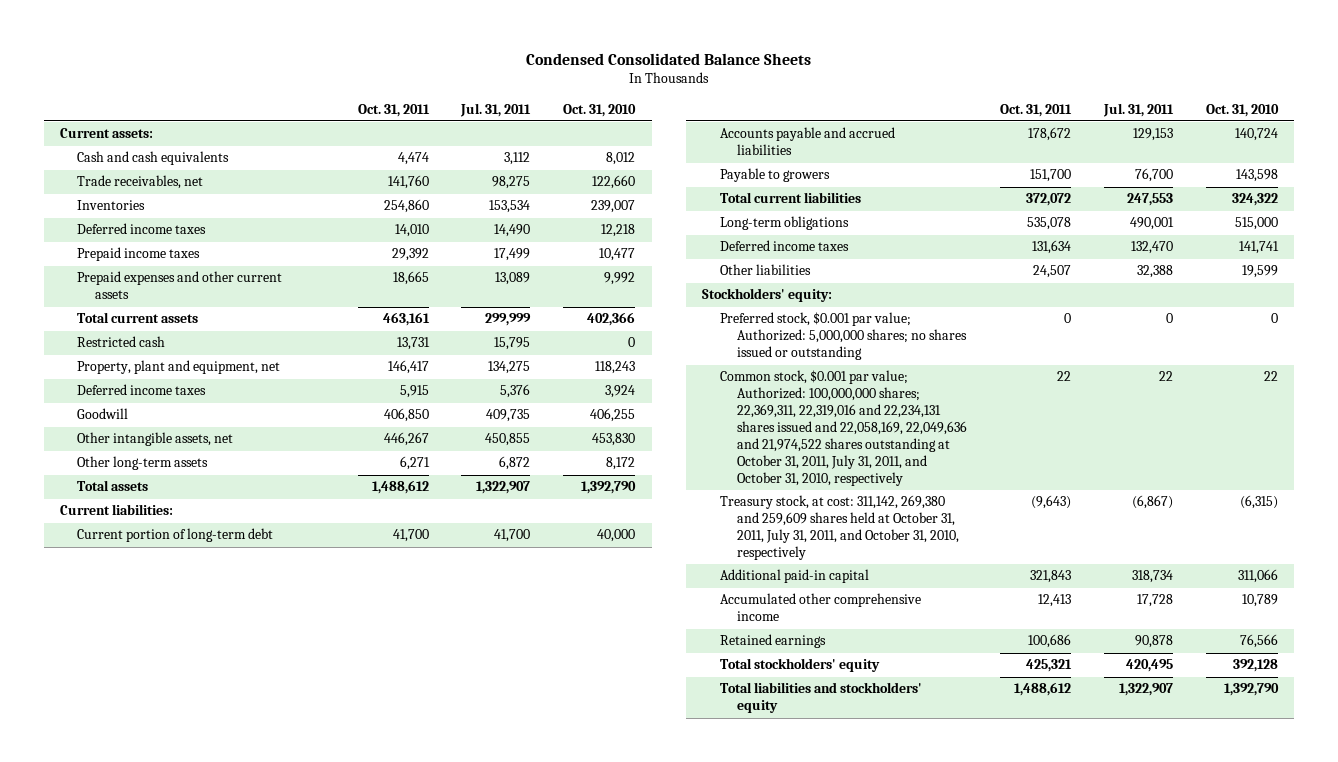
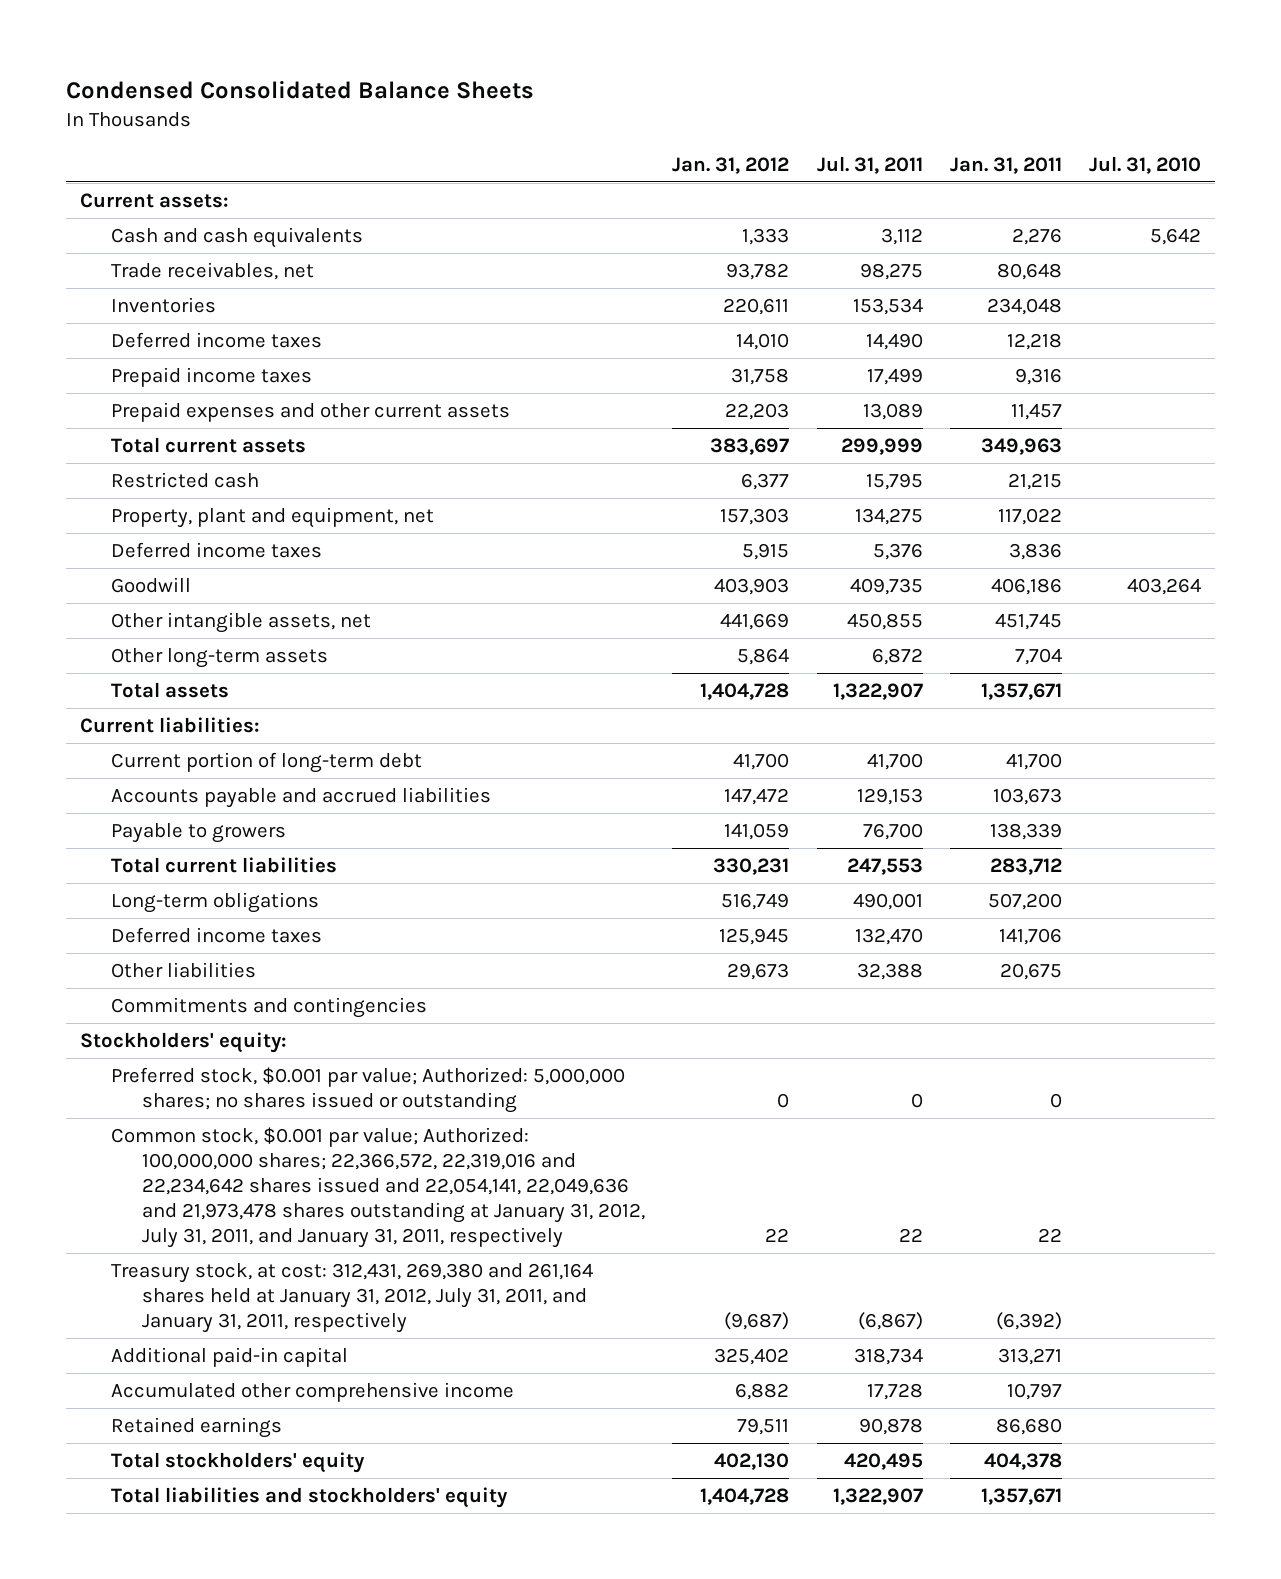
[357,103,430,117] Oct. 31, 2011 -> none
[563,103,637,117] Oct. 31, 2010 -> none
none -> [672,156,790,174] Jan. 31, 2012
none -> [949,156,1062,174] Jan. 31, 2011
none -> [1088,155,1201,174] Jul. 31, 2010
none -> [110,996,427,1018] Commitments and contingencies
[719,370,968,487] Common stock, $0.001 par value; Authorized: 100,000,000 shares; 22,369,311, 22,319,016 and 22,234,131 shares issued and 22,058,169, 22,049,636 and 21,974,522 shares outstanding at October 31, 2011, July 31, 2011, and October 31, 2010, respectively -> [110,1126,646,1249] Common stock, $0.001 par value; Authorized: 100,000,000 shares; 22,366,572, 22,319,016 and 22,234,642 shares issued and 22,054,141, 22,049,636 and 21,973,478 shares outstanding at January 31, 2012, July 31, 2011, and January 31, 2011, respectively
[719,495,960,561] Treasury stock, at cost: 311,142, 269,380 and 259,609 shares held at October 31, 2011, July 31, 2011, and October 31, 2010, respectively -> [110,1262,593,1334] Treasury stock, at cost: 312,431, 269,380 and 261,164 shares held at January 31, 2012, July 31, 2011, and January 31, 2011, respectively

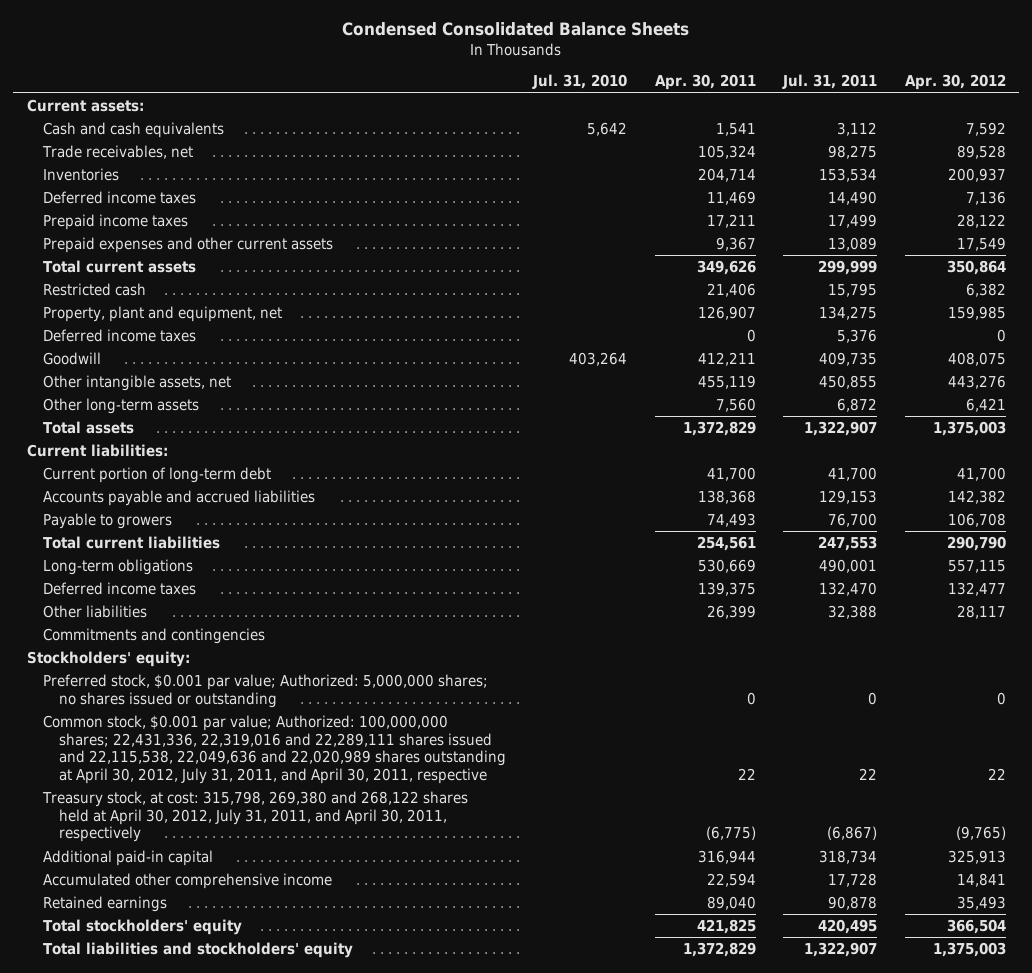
[672,156,790,174] Jan. 31, 2012 -> none
[949,156,1062,174] Jan. 31, 2011 -> none
none -> [654,74,756,91] Apr. 30, 2011
none -> [904,74,1006,91] Apr. 30, 2012
[110,1126,646,1249] Common stock, $0.001 par value; Authorized: 100,000,000 shares; 22,366,572, 22,319,016 and 22,234,642 shares issued and 22,054,141, 22,049,636 and 21,973,478 shares outstanding at January 31, 2012, July 31, 2011, and January 31, 2011, respectively -> [42,714,507,784] Common stock, $0.001 par value; Authorized: 100,000,000 shares; 22,431,336, 22,319,016 and 22,289,111 shares issued and 22,115,538, 22,049,636 and 22,020,989 shares outstanding at April 30, 2012, July 31, 2011, and April 30, 2011, respective
[110,1262,593,1334] Treasury stock, at cost: 312,431, 269,380 and 261,164 shares held at January 31, 2012, July 31, 2011, and January 31, 2011, respectively -> [41,790,468,843] Treasury stock, at cost: 315,798, 269,380 and 268,122 shares held at April 30, 2012, July 31, 2011, and April 30, 2011, respectively

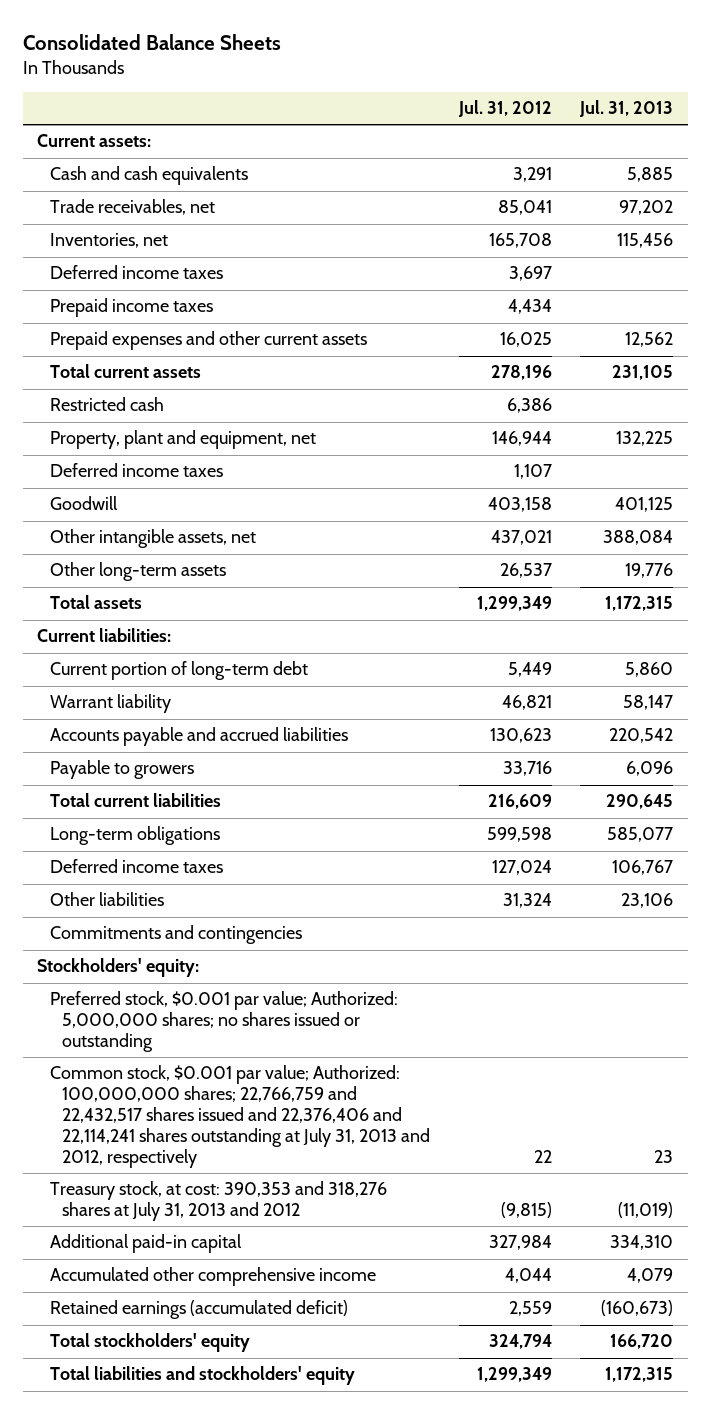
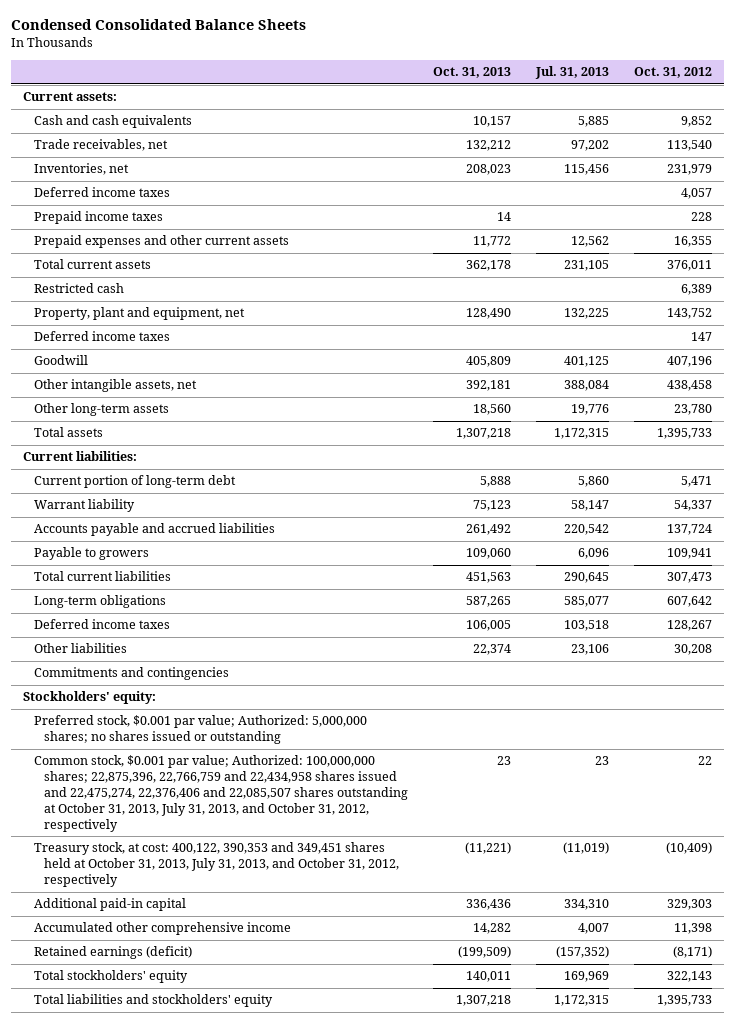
[22,34,281,51] Consolidated Balance Sheets -> [10,19,306,31] Condensed Consolidated Balance Sheets
[457,100,552,118] Jul. 31, 2012 -> none
none -> [432,67,511,79] Oct. 31, 2013
none -> [633,67,712,79] Oct. 31, 2012
[612,860,674,876] 106,767 -> [563,620,609,632] 103,518
[49,1065,431,1169] Common stock, $0.001 par value; Authorized: 100,000,000 shares; 22,766,759 and 22,432,517 shares issued and 22,376,406 and 22,114,241 shares outstanding at July 31, 2013 and 2012, respectively -> [33,755,408,833] Common stock, $0.001 par value; Authorized: 100,000,000 shares; 22,875,396, 22,766,759 and 22,434,958 shares issued and 22,475,274, 22,376,406 and 22,085,507 shares outstanding at October 31, 2013, July 31, 2013, and October 31, 2012, respectively
[49,1181,387,1222] Treasury stock, at cost: 390,353 and 318,276 shares at July 31, 2013 and 2012 -> [33,842,399,888] Treasury stock, at cost: 400,122, 390,353 and 349,451 shares held at October 31, 2013, July 31, 2013, and October 31, 2012, respectively
[627,1268,674,1284] 4,079 -> [577,923,609,935] 4,007
[49,1300,348,1320] Retained earnings (accumulated deficit) -> [33,946,192,960] Retained earnings (deficit)
[601,1300,674,1317] (160,673) -> [555,946,609,959] (157,352)
[610,1334,674,1350] 166,720 -> [563,971,609,983] 169,969

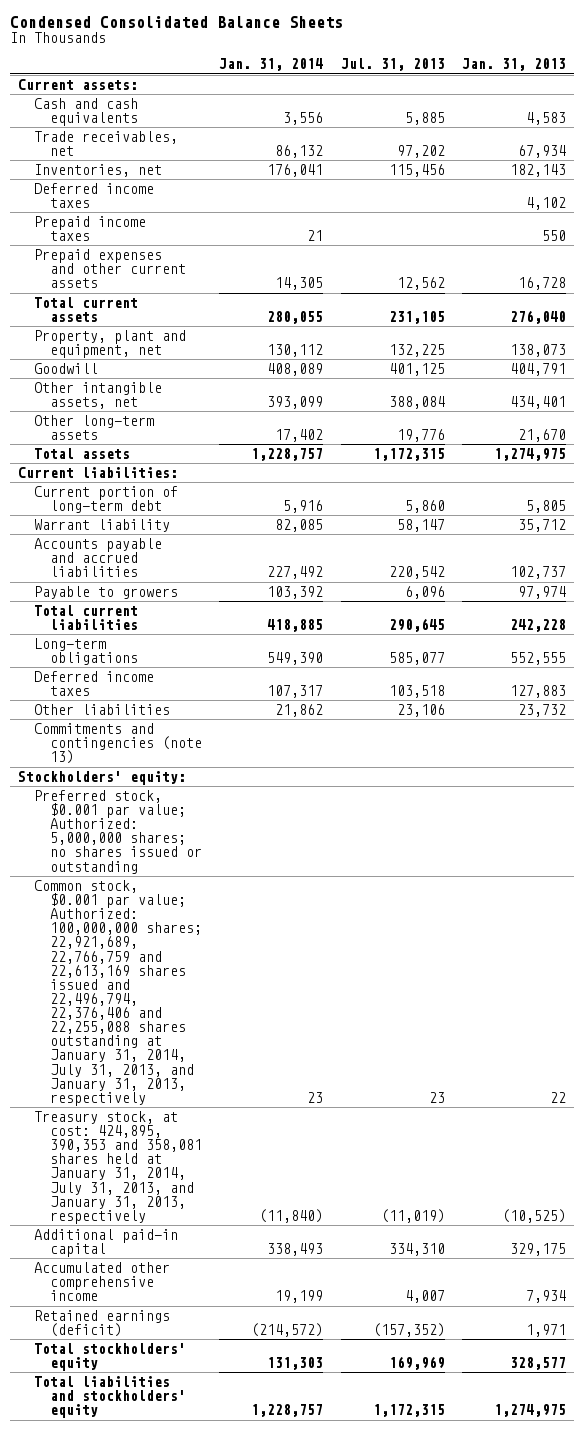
[432,67,511,79] Oct. 31, 2013 -> none
[633,67,712,79] Oct. 31, 2012 -> none
none -> [219,58,324,72] Jan. 31, 2014
none -> [461,58,566,72] Jan. 31, 2013
[33,283,124,294] Restricted cash -> none
[33,331,170,342] Deferred income taxes -> none
[33,667,229,681] Commitments and contingencies -> [34,722,203,765] Commitments and contingencies (note 13)
[33,755,408,833] Common stock, $0.001 par value; Authorized: 100,000,000 shares; 22,875,396, 22,766,759 and 22,434,958 shares issued and 22,475,274, 22,376,406 and 22,085,507 shares outstanding at October 31, 2013, July 31, 2013, and October 31, 2012, respectively -> [34,879,203,1106] Common stock, $0.001 par value; Authorized: 100,000,000 shares; 22,921,689, 22,766,759 and 22,613,169 shares issued and 22,496,794, 22,376,406 and 22,255,088 shares outstanding at January 31, 2014, July 31, 2013, and January 31, 2013, respectively
[33,842,399,888] Treasury stock, at cost: 400,122, 390,353 and 349,451 shares held at October 31, 2013, July 31, 2013, and October 31, 2012, respectively -> [34,1110,203,1224] Treasury stock, at cost: 424,895, 390,353 and 358,081 shares held at January 31, 2014, July 31, 2013, and January 31, 2013, respectively

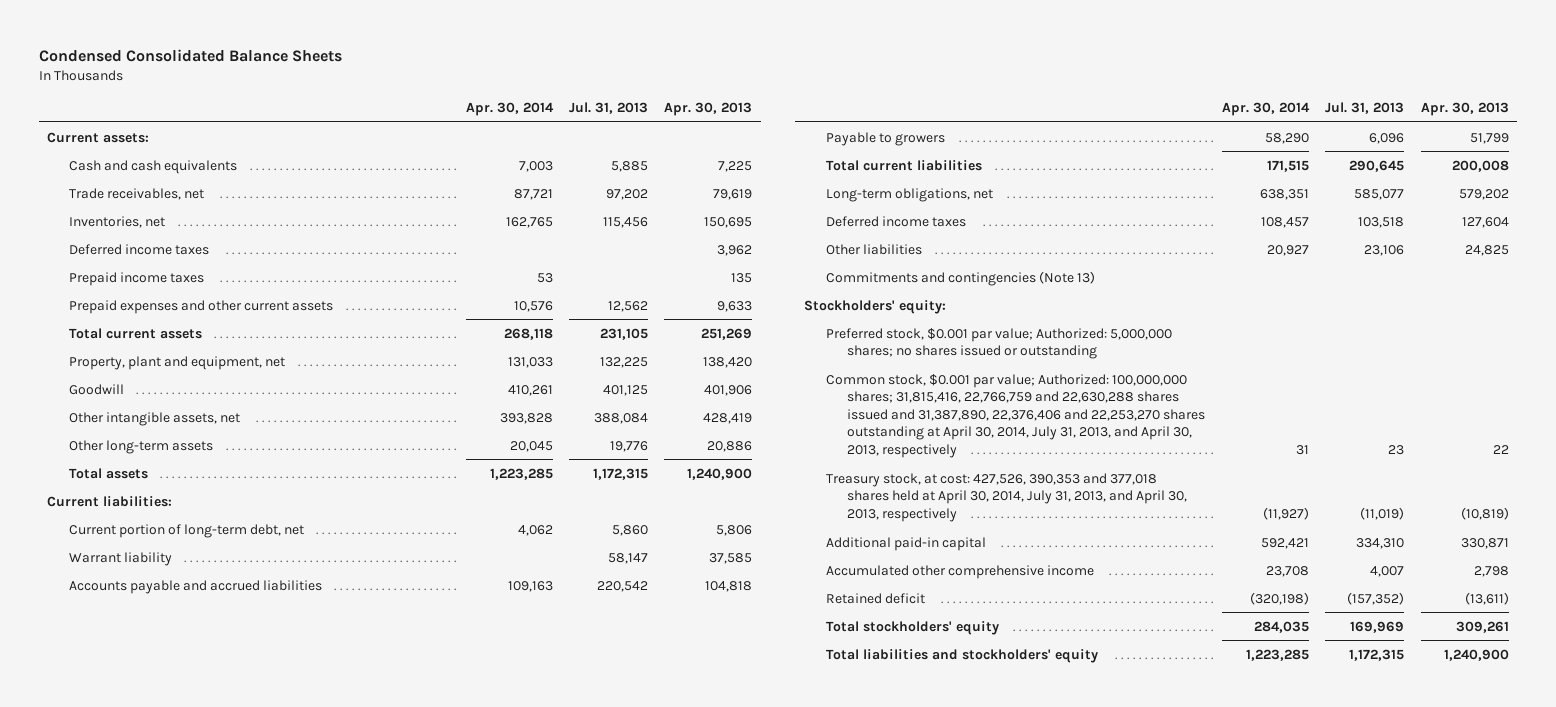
[219,58,324,72] Jan. 31, 2014 -> none
[461,58,566,72] Jan. 31, 2013 -> none
none -> [465,102,554,117] Apr. 30, 2014
none -> [664,102,753,117] Apr. 30, 2013
[34,485,179,514] Current portion of long-term debt -> [69,523,305,538] Current portion of long-term debt, net
[34,637,139,666] Long-term obligations -> [825,187,993,202] Long-term obligations, net
[34,722,203,765] Commitments and contingencies (note 13) -> [825,270,1095,286] Commitments and contingencies (Note 13)
[34,879,203,1106] Common stock, $0.001 par value; Authorized: 100,000,000 shares; 22,921,689, 22,766,759 and 22,613,169 shares issued and 22,496,794, 22,376,406 and 22,255,088 shares outstanding at January 31, 2014, July 31, 2013, and January 31, 2013, respectively -> [825,373,1206,459] Common stock, $0.001 par value; Authorized: 100,000,000 shares; 31,815,416, 22,766,759 and 22,630,288 shares issued and 31,387,890, 22,376,406 and 22,253,270 shares outstanding at April 30, 2014, July 31, 2013, and April 30, 2013, respectively
[34,1110,203,1224] Treasury stock, at cost: 424,895, 390,353 and 358,081 shares held at January 31, 2014, July 31, 2013, and January 31, 2013, respectively -> [825,472,1188,522] Treasury stock, at cost: 427,526, 390,353 and 377,018 shares held at April 30, 2014, July 31, 2013, and April 30, 2013, respectively
[34,1309,171,1338] Retained earnings (deficit) -> [825,592,925,604] Retained deficit

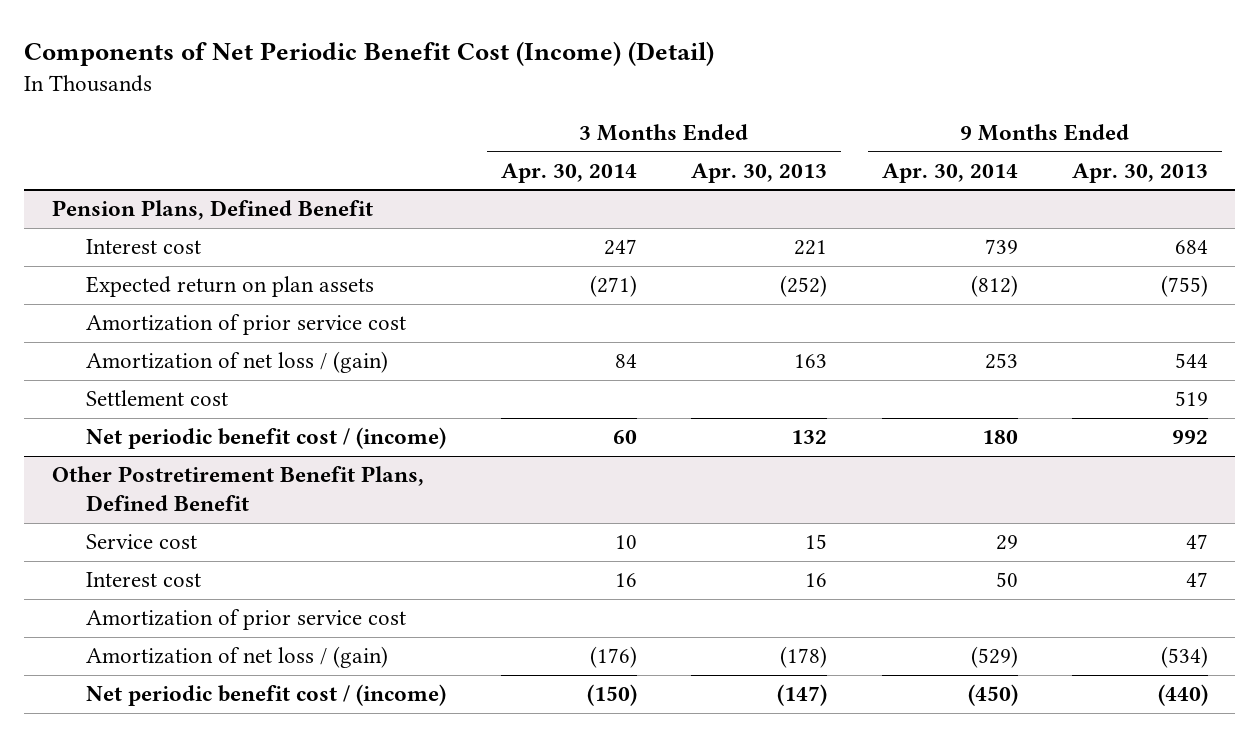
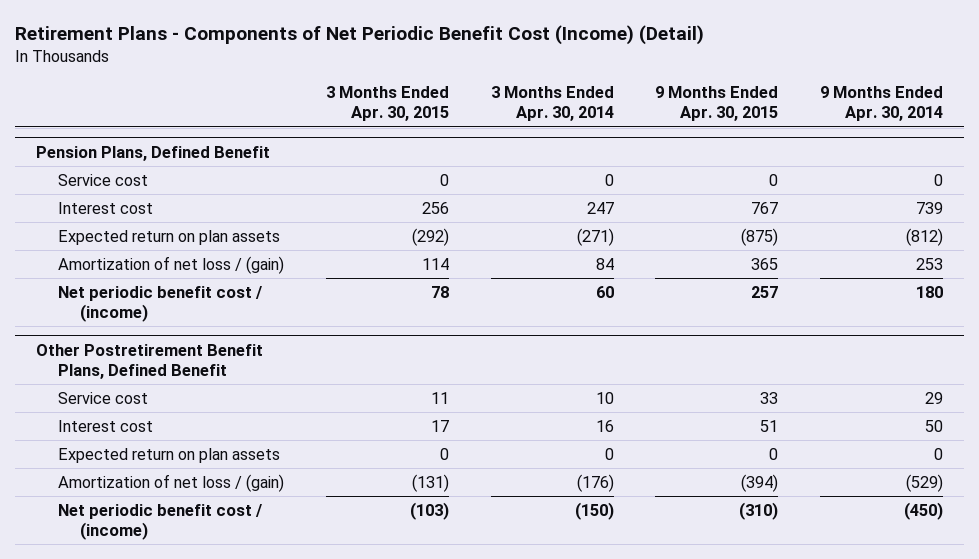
[24,40,715,66] Components of Net Periodic Benefit Cost (Income) (Detail) -> [15,25,705,46] Retirement Plans - Components of Net Periodic Benefit Cost (Income) (Detail)
[691,162,828,183] Apr. 30, 2013 -> none
[1072,162,1209,183] Apr. 30, 2013 -> none
none -> [325,86,449,122] 3 Months Ended Apr. 30, 2015
none -> [655,86,779,122] 9 Months Ended Apr. 30, 2015
none -> [57,173,148,186] Service cost
[86,314,407,336] Amortization of prior service cost -> none
[86,390,229,407] Settlement cost -> none
[86,609,407,631] Amortization of prior service cost -> none
none -> [57,447,280,463] Expected return on plan assets

